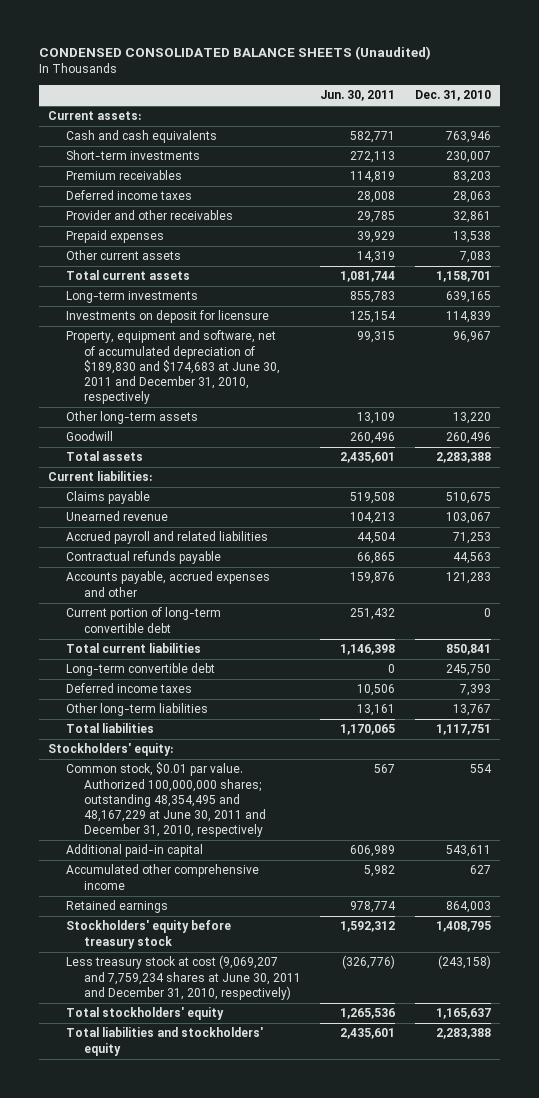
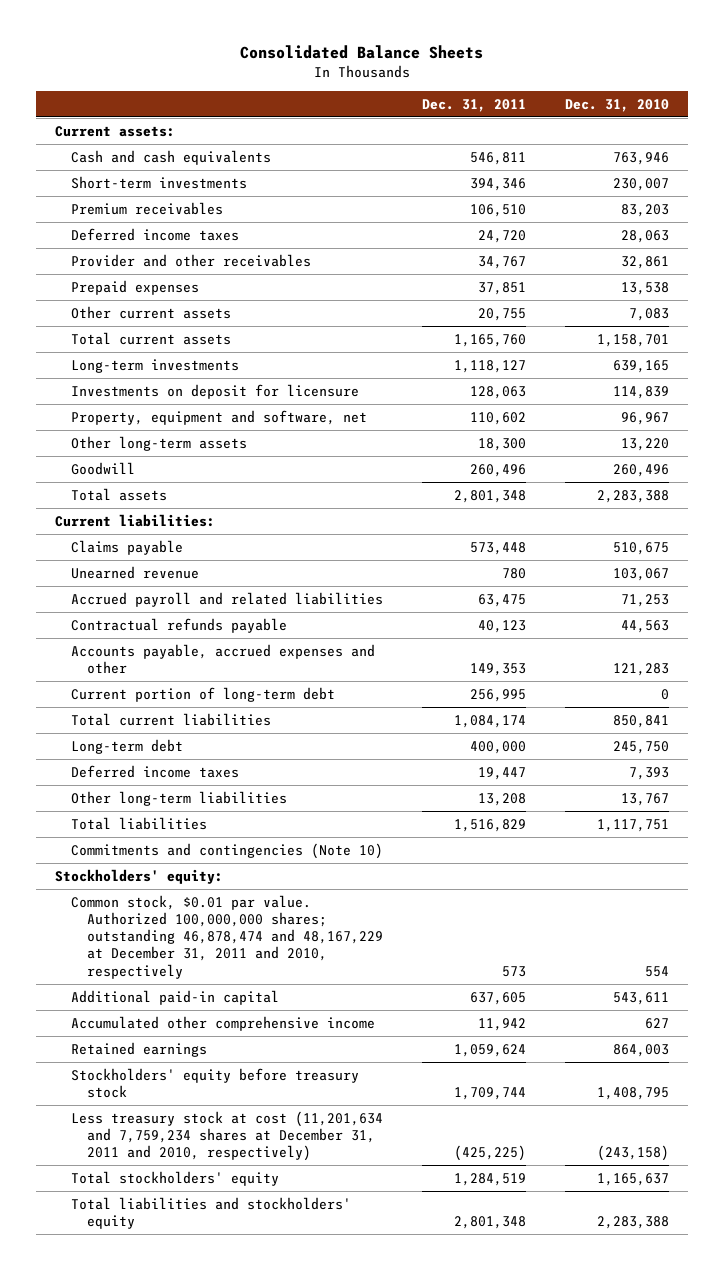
[38,46,431,61] CONDENSED CONSOLIDATED BALANCE SHEETS (Unaudited) -> [240,44,484,59] Consolidated Balance Sheets
[320,90,396,102] Jun. 30, 2011 -> none
none -> [422,98,527,112] Dec. 31, 2011
[66,330,280,405] Property, equipment and software, net of accumulated depreciation of $189,830 and $174,683 at June 30, 2011 and December 31, 2010, respectively -> [71,409,368,425] Property, equipment and software, net
[66,607,222,633] Current portion of long-term convertible debt -> [71,686,336,702] Current portion of long-term debt
[66,663,216,677] Long-term convertible debt -> [71,738,184,754] Long-term debt
none -> [71,842,384,859] Commitments and contingencies (Note 10)
[66,762,266,838] Common stock, $0.01 par value. Authorized 100,000,000 shares; outstanding 48,354,495 and 48,167,229 at June 30, 2011 and December 31, 2010, respectively -> [71,894,384,979] Common stock, $0.01 par value. Authorized 100,000,000 shares; outstanding 46,878,474 and 48,167,229 at December 31, 2011 and 2010, respectively
[66,955,301,1000] Less treasury stock at cost (9,069,207 and 7,759,234 shares at June 30, 2011 and December 31, 2010, respectively) -> [71,1110,384,1162] Less treasury stock at cost (11,201,634 and 7,759,234 shares at December 31, 2011 and 2010, respectively)

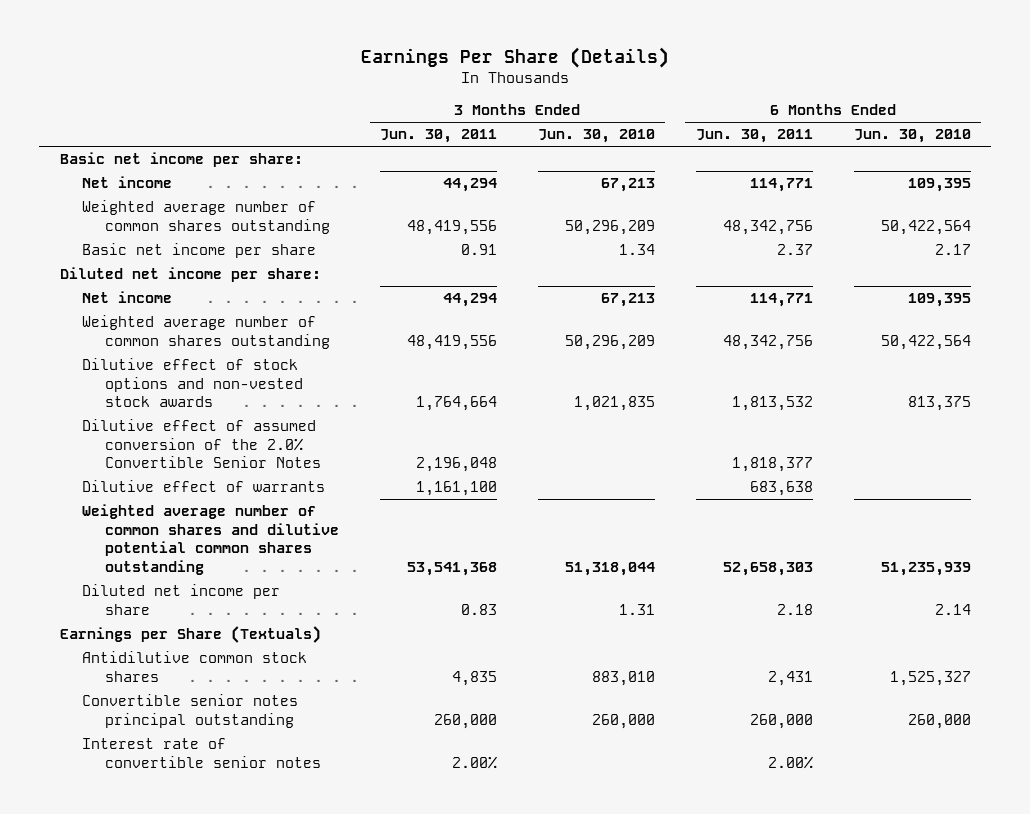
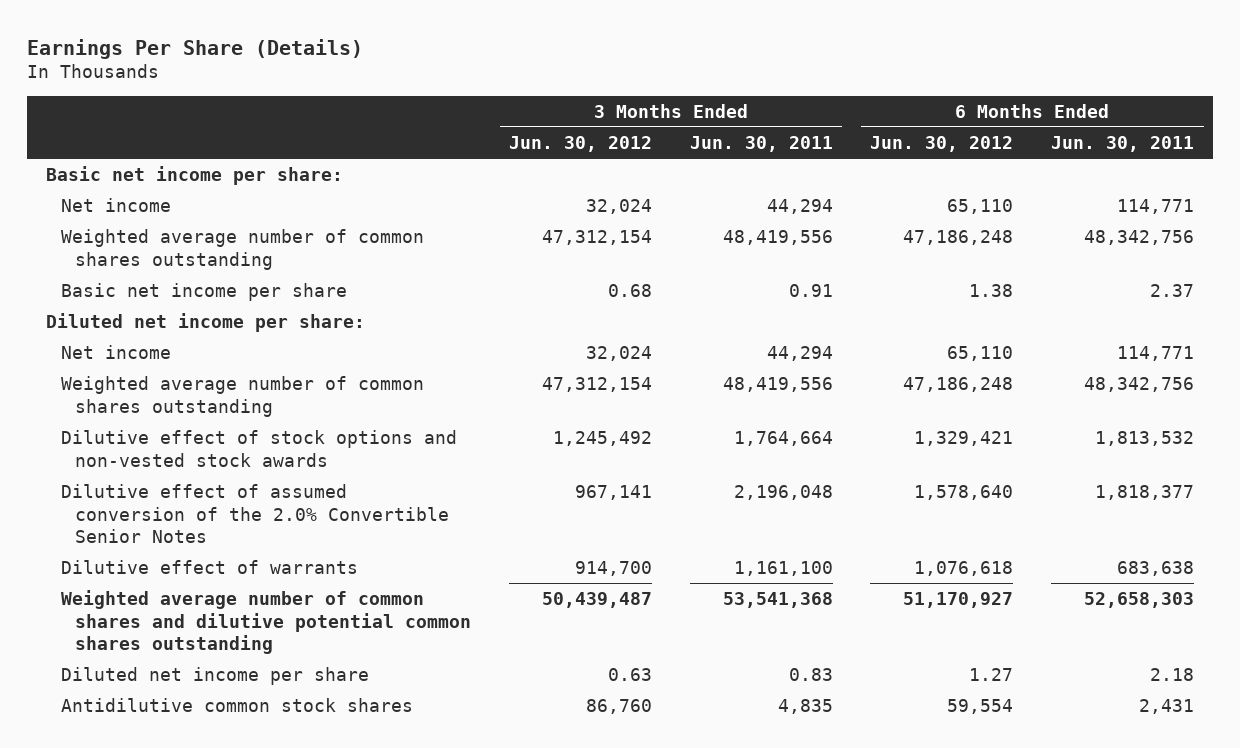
[537,129,655,144] Jun. 30, 2010 -> none
[853,129,971,144] Jun. 30, 2010 -> none
none -> [508,135,652,152] Jun. 30, 2012
none -> [870,135,1014,152] Jun. 30, 2012
[59,626,321,644] Earnings per Share (Textuals) -> none
[82,694,299,728] Convertible senior notes principal outstanding -> none
[82,738,322,768] Interest rate of convertible senior notes -> none

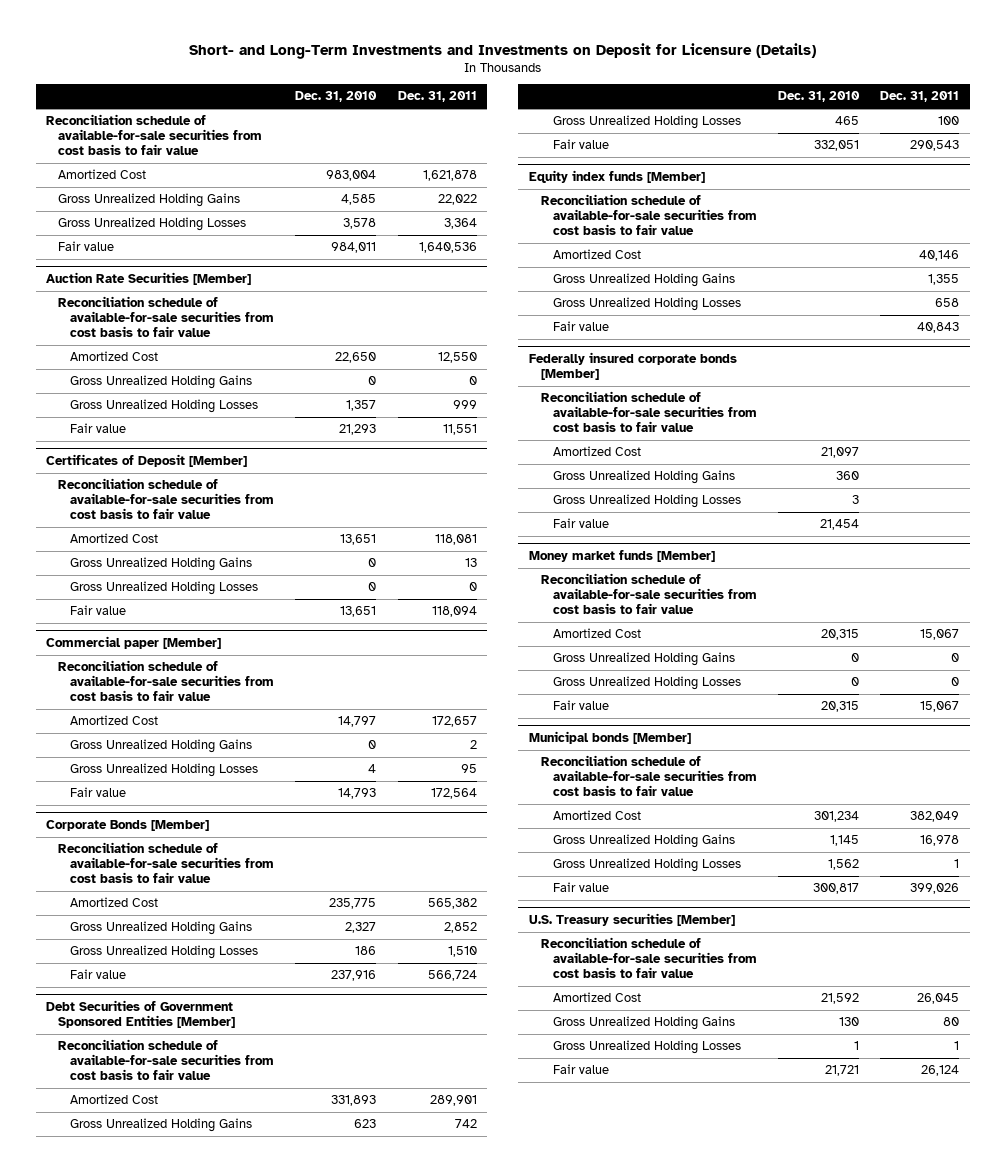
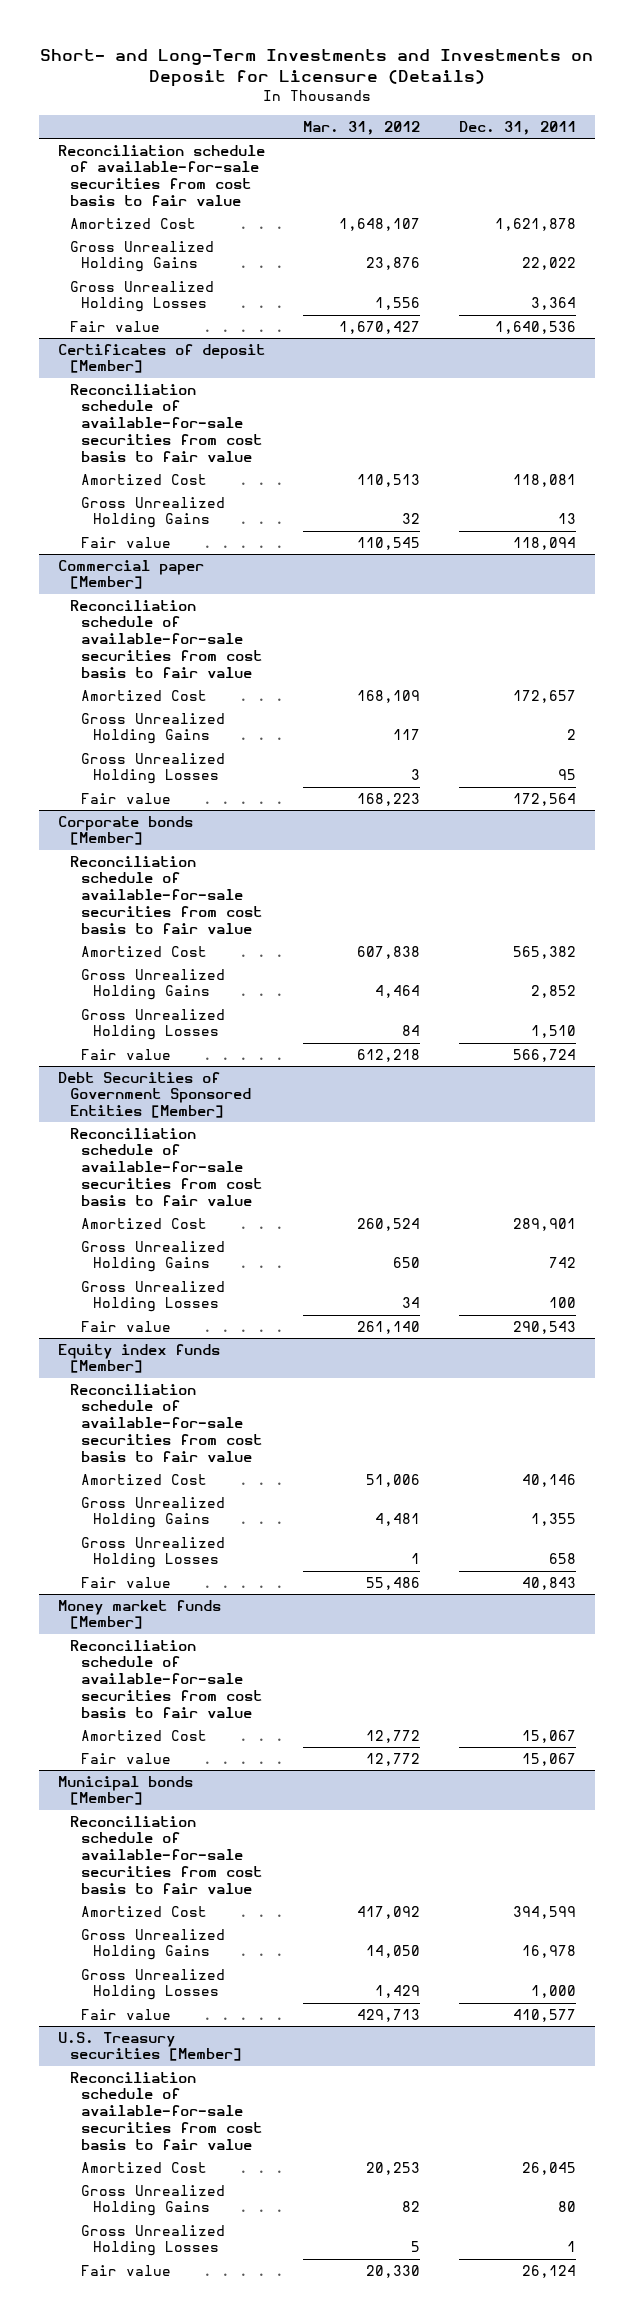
[295,91,378,103] Dec. 31, 2010 -> none
none -> [303,120,421,135] Mar. 31, 2012
[46,271,252,285] Auction Rate Securities [Member] -> none
[58,296,275,338] Reconciliation schedule of available-for-sale securities from cost basis to fair value -> none
[70,351,159,362] Amortized Cost -> none
[70,375,253,390] Gross Unrealized Holding Gains -> none
[70,399,259,414] Gross Unrealized Holding Losses -> none
[70,423,127,434] Fair value -> none
[46,453,248,467] Certificates of Deposit [Member] -> [58,343,266,374] Certificates of deposit [Member]
[70,581,259,596] Gross Unrealized Holding Losses -> none
[46,819,210,831] Corporate Bonds [Member] -> [58,815,194,846] Corporate bonds [Member]
[528,351,737,380] Federally insured corporate bonds [Member] -> none
[540,391,757,433] Reconciliation schedule of available-for-sale securities from cost basis to fair value -> none
[552,446,641,457] Amortized Cost -> none
[552,470,735,485] Gross Unrealized Holding Gains -> none
[552,494,741,509] Gross Unrealized Holding Losses -> none
[552,518,609,529] Fair value -> none
[552,652,735,667] Gross Unrealized Holding Gains -> none
[552,676,741,691] Gross Unrealized Holding Losses -> none
[910,811,960,823] 382,049 -> [512,1905,576,1919] 394,599
[954,859,960,869] 1 -> [530,1985,576,1999] 1,000
[910,883,960,895] 399,026 -> [512,2008,576,2022] 410,577

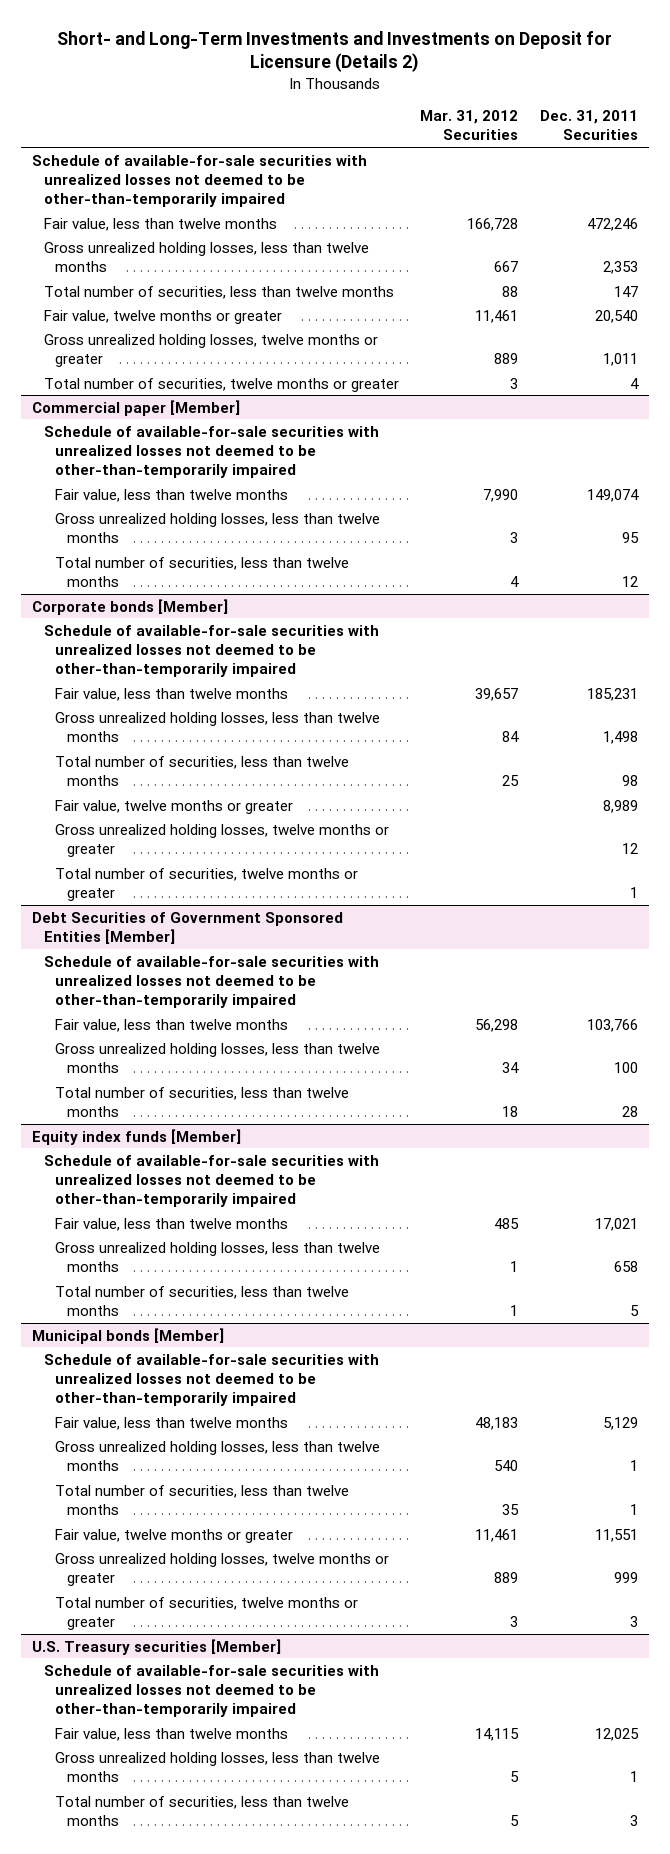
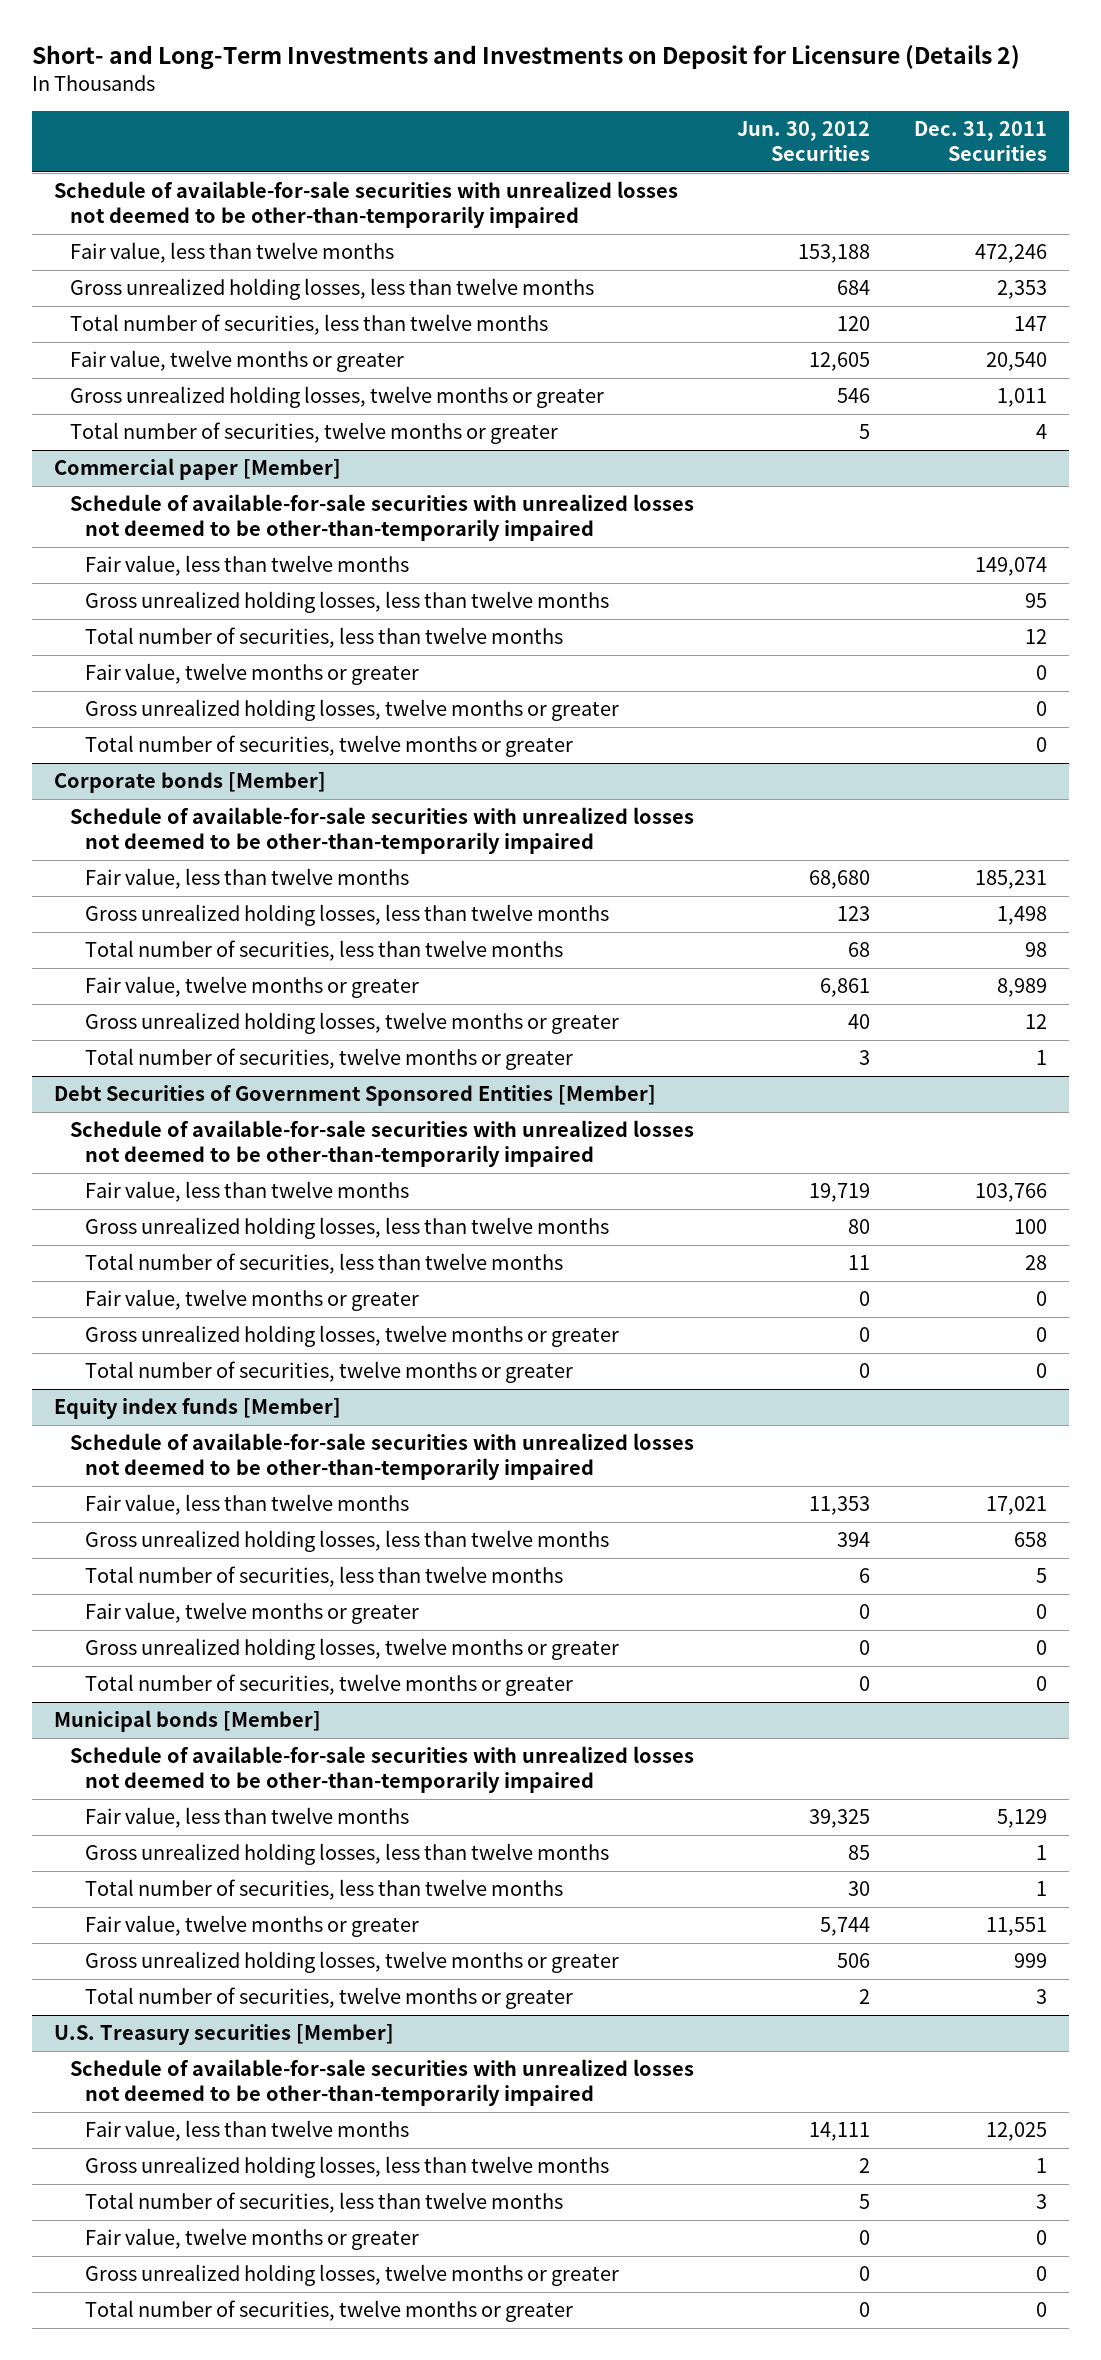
[420,110,519,141] Mar. 31, 2012 Securities -> none
none -> [737,120,871,162] Jun. 30, 2012 Securities
none -> [84,663,419,686] Fair value, twelve months or greater
none -> [84,699,619,722] Gross unrealized holding losses, twelve months or greater
none -> [84,735,573,758] Total number of securities, twelve months or greater
none -> [84,1289,419,1312] Fair value, twelve months or greater
none -> [84,1325,619,1348] Gross unrealized holding losses, twelve months or greater
none -> [84,1361,573,1384] Total number of securities, twelve months or greater
none -> [84,1602,419,1625] Fair value, twelve months or greater
none -> [84,1638,619,1661] Gross unrealized holding losses, twelve months or greater
none -> [84,1674,573,1697] Total number of securities, twelve months or greater
none -> [84,2228,419,2251] Fair value, twelve months or greater
none -> [84,2264,619,2287] Gross unrealized holding losses, twelve months or greater
none -> [84,2300,573,2323] Total number of securities, twelve months or greater

